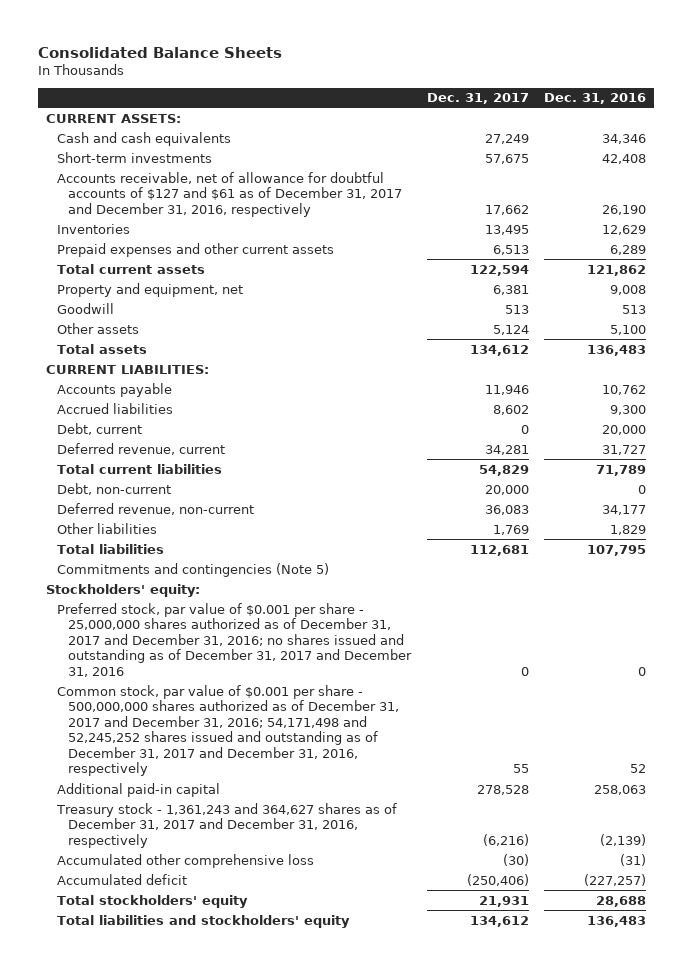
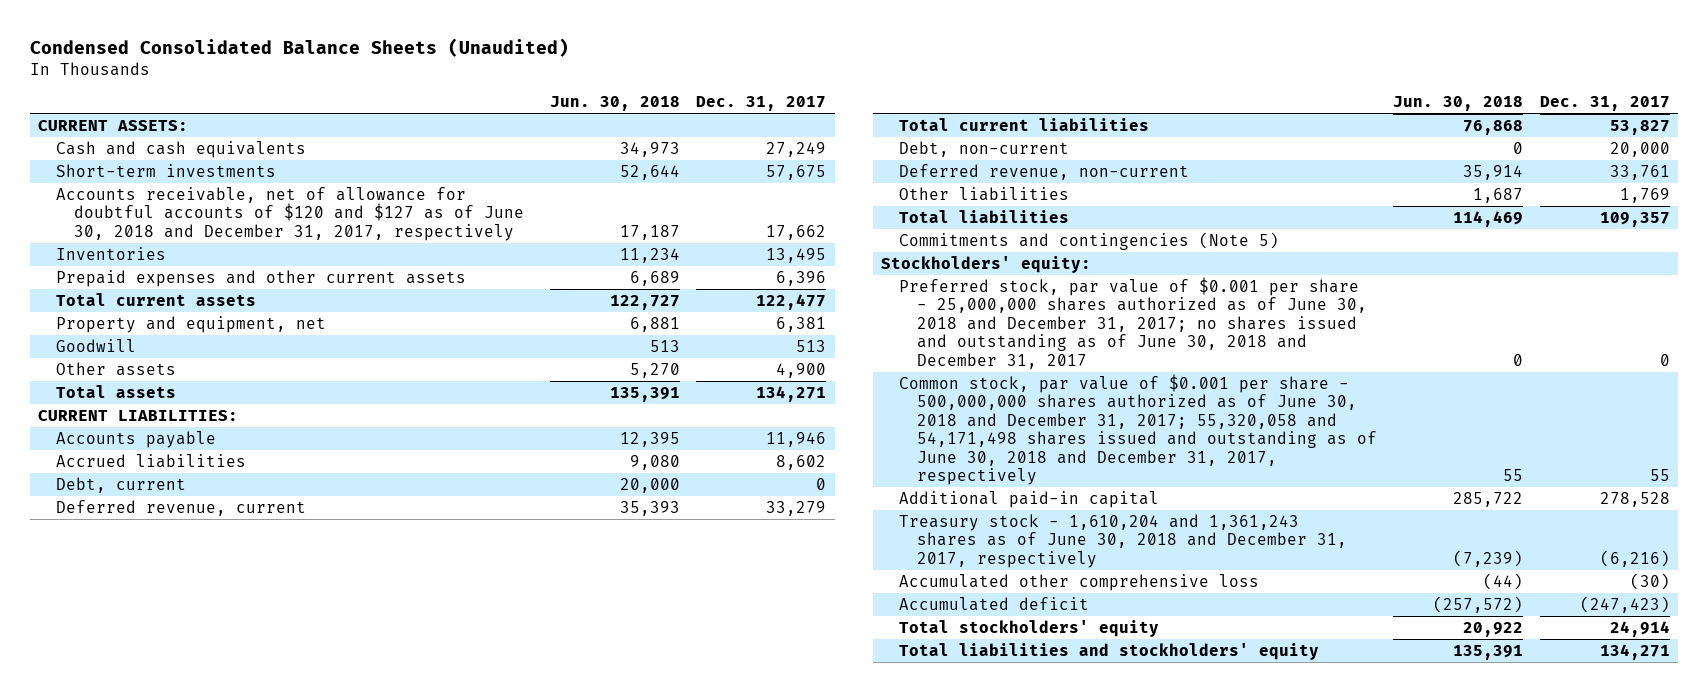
[38,46,283,58] Consolidated Balance Sheets -> [29,37,569,57] Condensed Consolidated Balance Sheets (Unaudited)
[543,93,646,105] Dec. 31, 2016 -> none
none -> [549,95,680,111] Jun. 30, 2018
[57,171,403,217] Accounts receivable, net of allowance for doubtful accounts of $127 and $61 as of December 31, 2017 and December 31, 2016, respectively -> [55,186,524,241] Accounts receivable, net of allowance for doubtful accounts of $120 and $127 as of June 30, 2018 and December 31, 2017, respectively
[492,244,529,255] 6,513 -> [776,270,827,286] 6,396
[469,264,529,276] 122,594 -> [756,293,827,310] 122,477
[492,324,529,335] 5,124 -> [776,362,827,378] 4,900
[469,344,529,356] 134,612 -> [756,385,827,402] 134,271
[484,444,529,455] 34,281 -> [766,500,827,516] 33,279
[478,464,529,476] 54,829 -> [1609,119,1670,135] 53,827
[484,504,529,515] 36,083 -> [1609,164,1670,180] 33,761
[469,544,529,556] 112,681 -> [1599,211,1670,227] 109,357
[57,602,413,677] Preferred stock, par value of $0.001 per share - 25,000,000 shares authorized as of December 31, 2017 and December 31, 2016; no shares issued and outstanding as of December 31, 2017 and December 31, 2016 -> [899,276,1367,369] Preferred stock, par value of $0.001 per share - 25,000,000 shares authorized as of June 30, 2018 and December 31, 2017; no shares issued and outstanding as of June 30, 2018 and December 31, 2017
[57,684,400,777] Common stock, par value of $0.001 per share - 500,000,000 shares authorized as of December 31, 2017 and December 31, 2016; 54,171,498 and 52,245,252 shares issued and outstanding as of December 31, 2017 and December 31, 2016, respectively -> [899,373,1377,486] Common stock, par value of $0.001 per share - 500,000,000 shares authorized as of June 30, 2018 and December 31, 2017; 55,320,058 and 54,171,498 shares issued and outstanding as of June 30, 2018 and December 31, 2017, respectively
[56,802,398,848] Treasury stock - 1,361,243 and 364,627 shares as of December 31, 2017 and December 31, 2016, respectively -> [899,513,1347,568] Treasury stock - 1,610,204 and 1,361,243 shares as of June 30, 2018 and December 31, 2017, respectively
[466,873,529,886] (250,406) -> [1579,595,1670,613] (247,423)
[478,895,529,907] 21,931 -> [1609,620,1670,637] 24,914
[469,915,529,927] 134,612 -> [1599,643,1670,660] 134,271

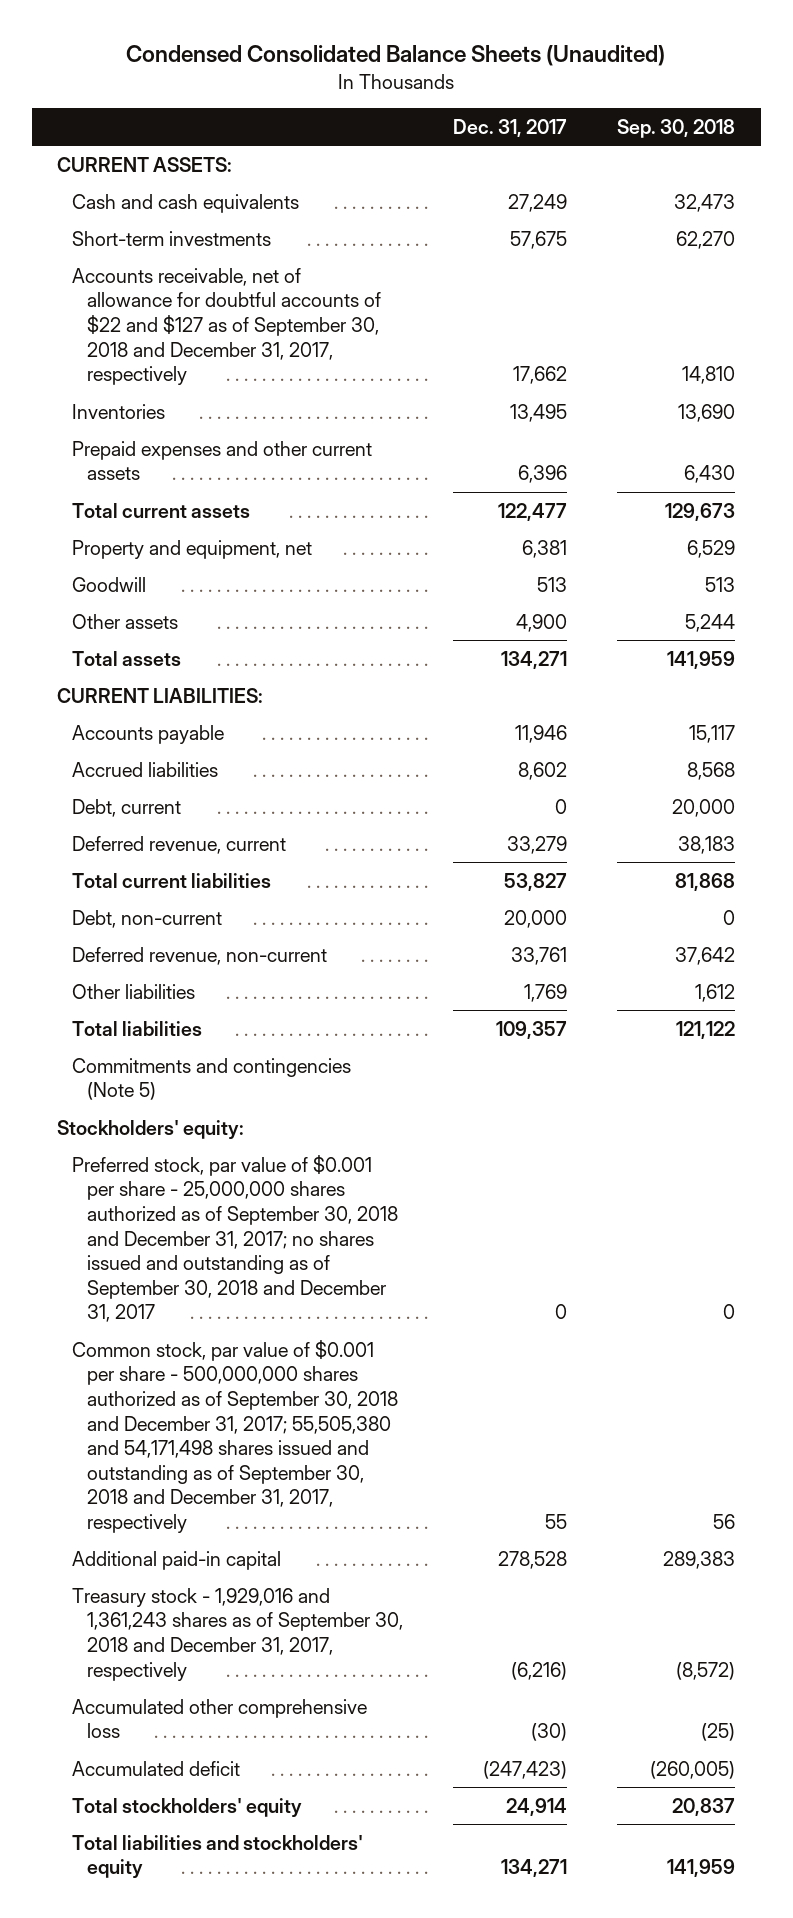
[549,95,680,111] Jun. 30, 2018 -> none
none -> [617,118,736,138] Sep. 30, 2018
[55,186,524,241] Accounts receivable, net of allowance for doubtful accounts of $120 and $127 as of June 30, 2018 and December 31, 2017, respectively -> [71,267,381,386] Accounts receivable, net of allowance for doubtful accounts of $22 and $127 as of September 30, 2018 and December 31, 2017, respectively
[899,276,1367,369] Preferred stock, par value of $0.001 per share - 25,000,000 shares authorized as of June 30, 2018 and December 31, 2017; no shares issued and outstanding as of June 30, 2018 and December 31, 2017 -> [71,1154,398,1323] Preferred stock, par value of $0.001 per share - 25,000,000 shares authorized as of September 30, 2018 and December 31, 2017; no shares issued and outstanding as of September 30, 2018 and December 31, 2017
[899,373,1377,486] Common stock, par value of $0.001 per share - 500,000,000 shares authorized as of June 30, 2018 and December 31, 2017; 55,320,058 and 54,171,498 shares issued and outstanding as of June 30, 2018 and December 31, 2017, respectively -> [71,1339,398,1533] Common stock, par value of $0.001 per share - 500,000,000 shares authorized as of September 30, 2018 and December 31, 2017; 55,505,380 and 54,171,498 shares issued and outstanding as of September 30, 2018 and December 31, 2017, respectively
[899,513,1347,568] Treasury stock - 1,610,204 and 1,361,243 shares as of June 30, 2018 and December 31, 2017, respectively -> [71,1587,403,1681] Treasury stock - 1,929,016 and 1,361,243 shares as of September 30, 2018 and December 31, 2017, respectively

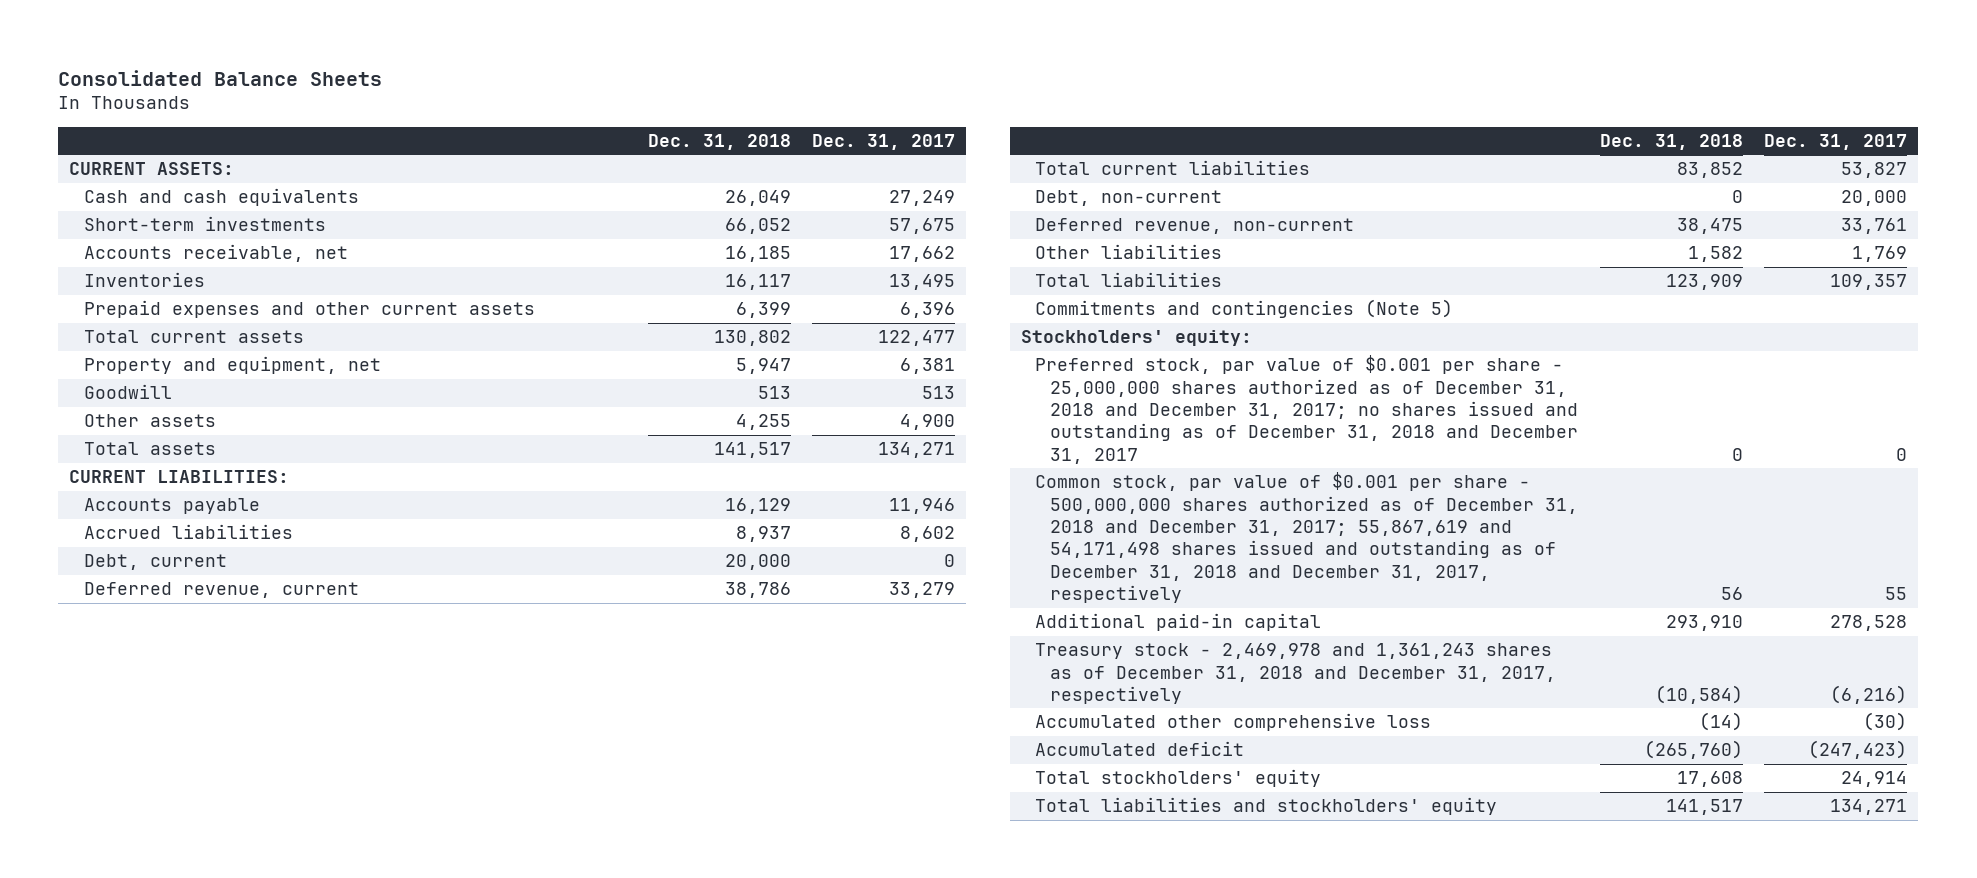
[126,45,666,67] Condensed Consolidated Balance Sheets (Unaudited) -> [58,69,383,86] Consolidated Balance Sheets
[617,118,736,138] Sep. 30, 2018 -> none
none -> [647,133,791,150] Dec. 31, 2018
[71,267,381,386] Accounts receivable, net of allowance for doubtful accounts of $22 and $127 as of September 30, 2018 and December 31, 2017, respectively -> [83,244,348,263] Accounts receivable, net
[71,1154,398,1323] Preferred stock, par value of $0.001 per share - 25,000,000 shares authorized as of September 30, 2018 and December 31, 2017; no shares issued and outstanding as of September 30, 2018 and December 31, 2017 -> [1035,355,1578,464] Preferred stock, par value of $0.001 per share - 25,000,000 shares authorized as of December 31, 2018 and December 31, 2017; no shares issued and outstanding as of December 31, 2018 and December 31, 2017
[71,1339,398,1533] Common stock, par value of $0.001 per share - 500,000,000 shares authorized as of September 30, 2018 and December 31, 2017; 55,505,380 and 54,171,498 shares issued and outstanding as of September 30, 2018 and December 31, 2017, respectively -> [1035,472,1578,604] Common stock, par value of $0.001 per share - 500,000,000 shares authorized as of December 31, 2018 and December 31, 2017; 55,867,619 and 54,171,498 shares issued and outstanding as of December 31, 2018 and December 31, 2017, respectively
[71,1587,403,1681] Treasury stock - 1,929,016 and 1,361,243 shares as of September 30, 2018 and December 31, 2017, respectively -> [1035,643,1556,704] Treasury stock - 2,469,978 and 1,361,243 shares as of December 31, 2018 and December 31, 2017, respectively

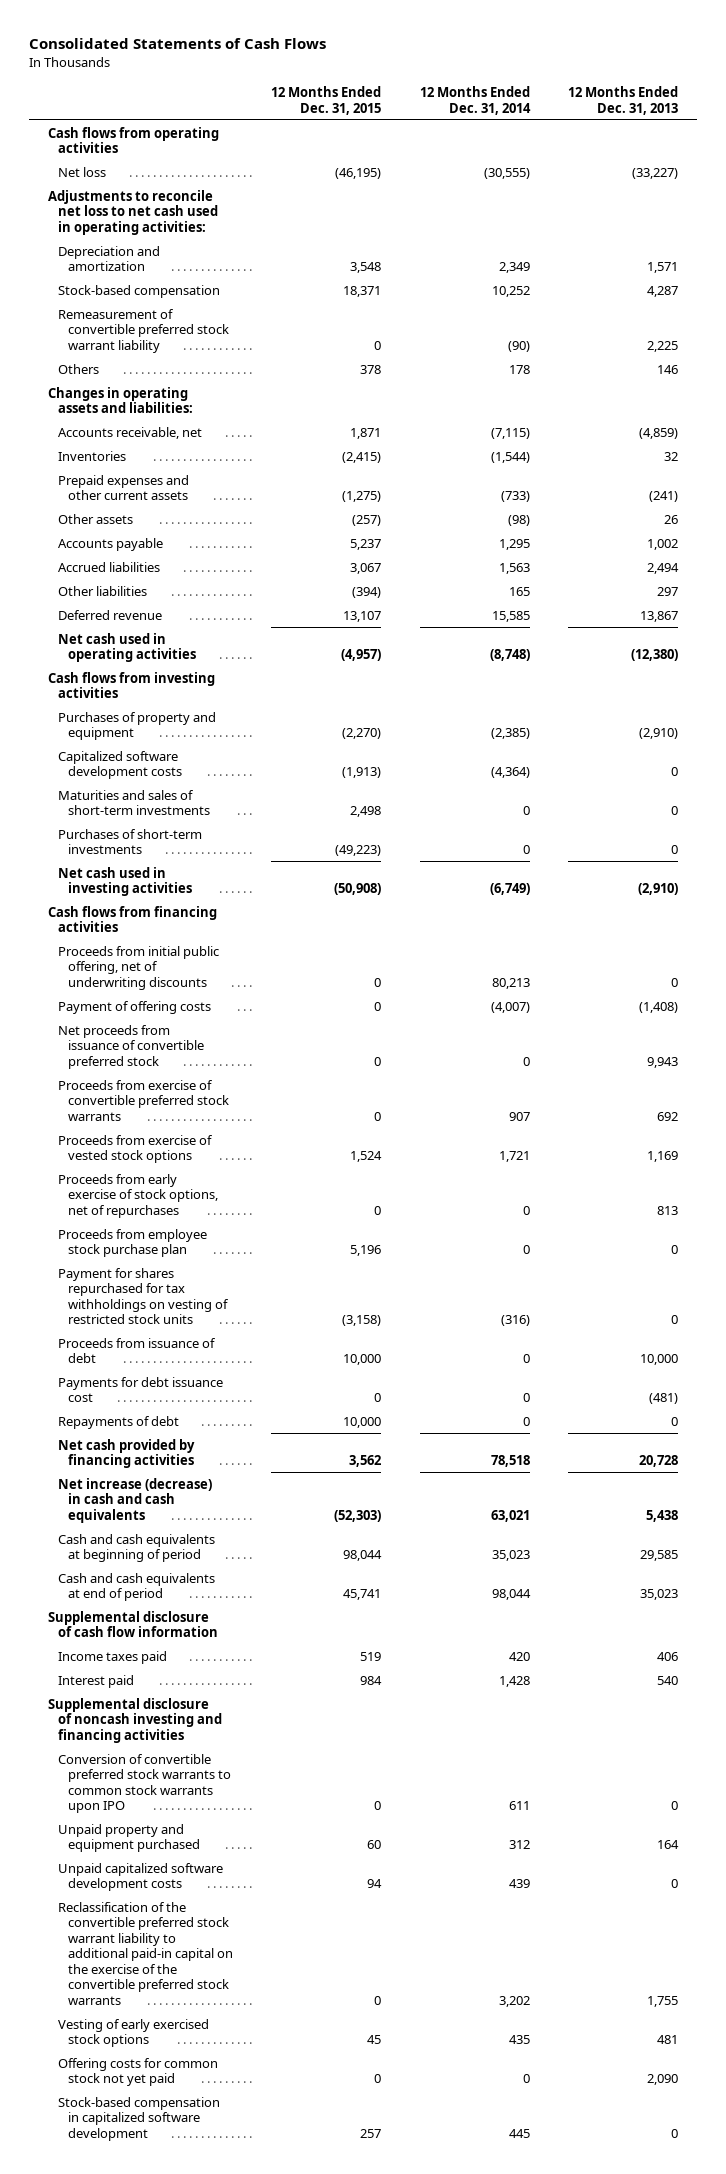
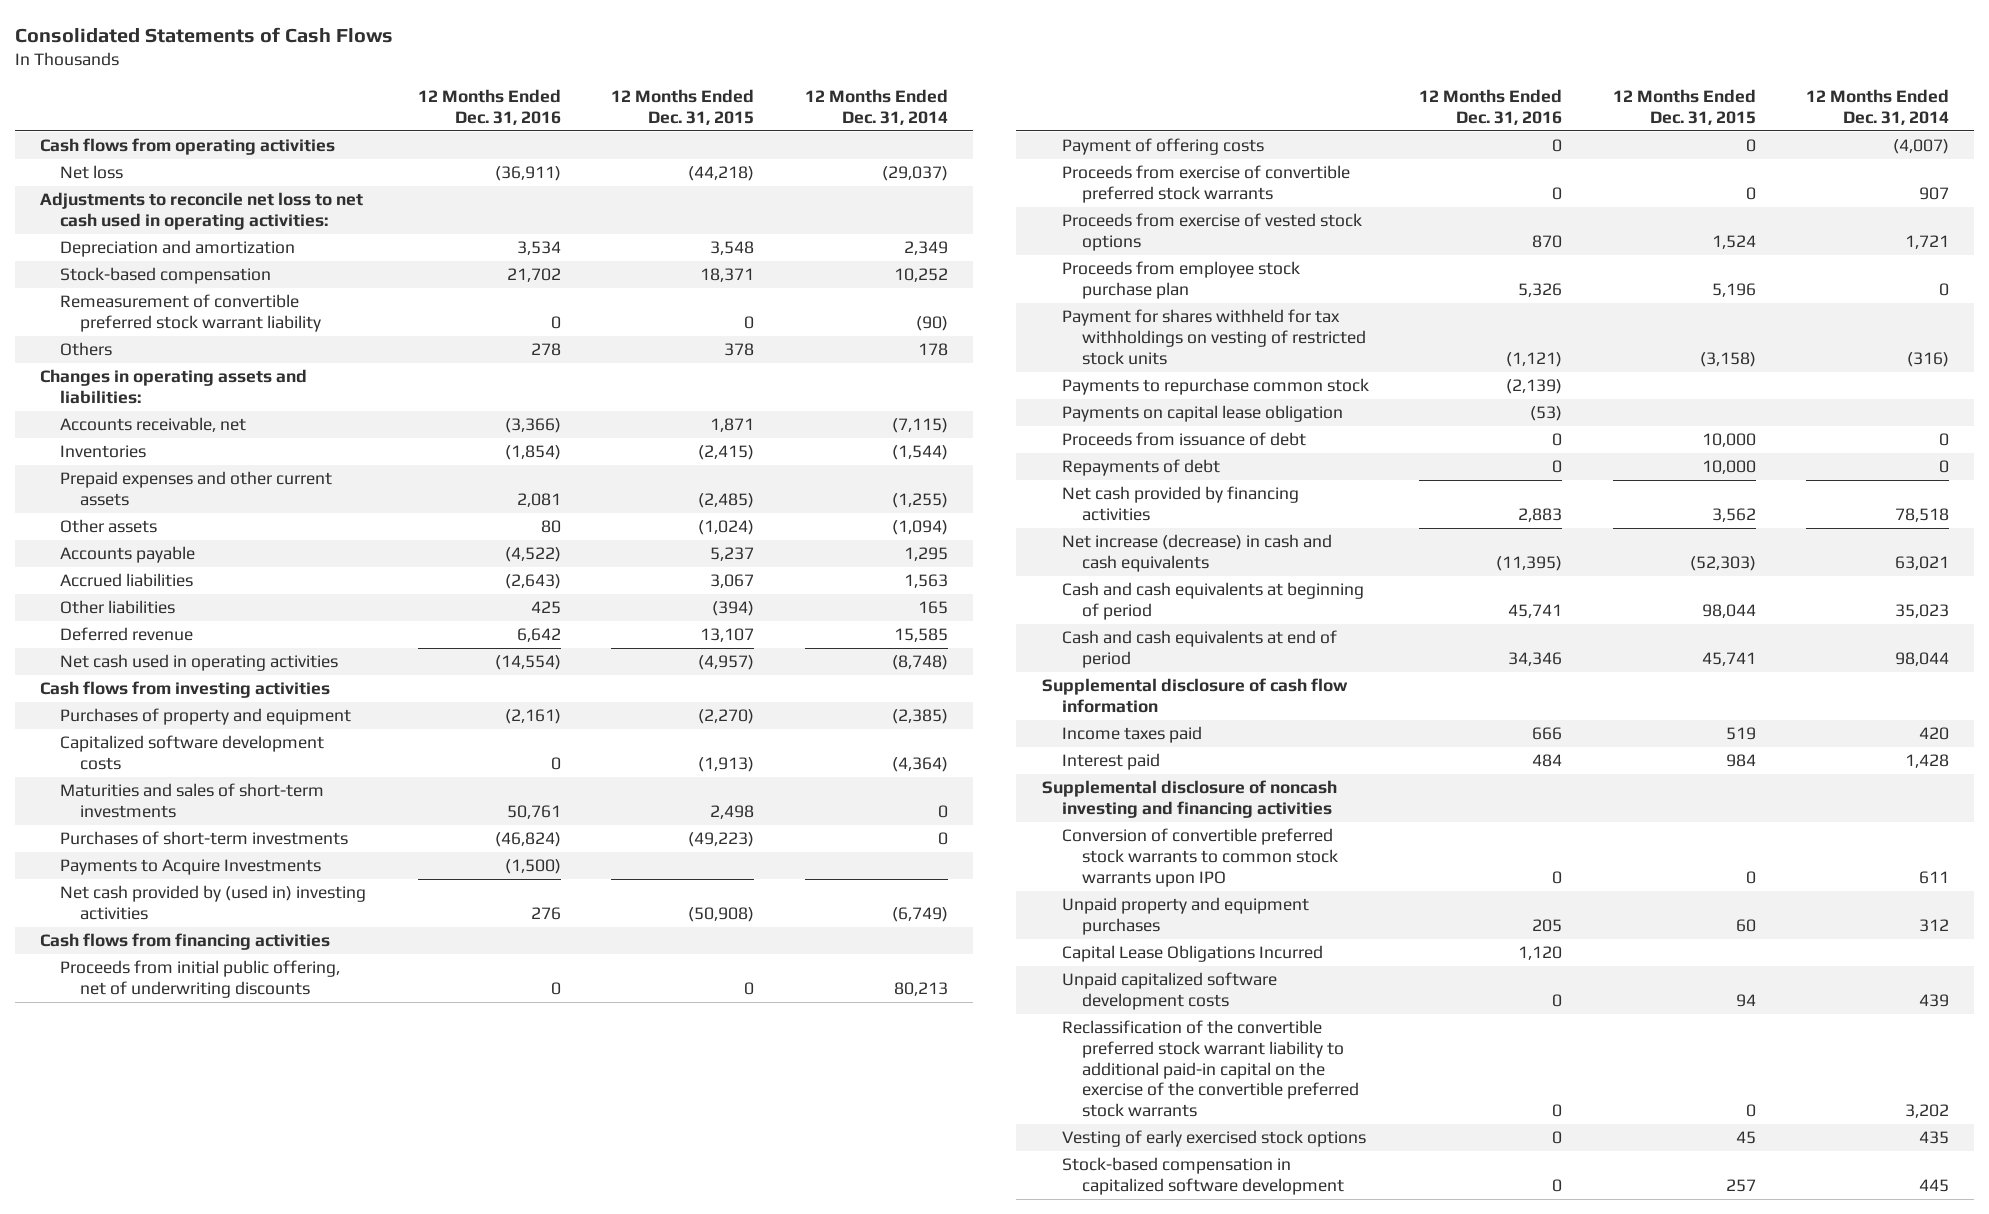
[567,85,678,115] 12 Months Ended Dec. 31, 2013 -> none
none -> [417,89,561,125] 12 Months Ended Dec. 31, 2016
[335,167,382,179] (46,195) -> [688,166,755,182] (44,218)
[483,167,530,179] (30,555) -> [881,166,948,182] (29,037)
[342,491,382,503] (1,275) -> [698,493,755,509] (2,485)
[500,491,530,503] (733) -> [891,493,948,509] (1,255)
[352,514,382,526] (257) -> [698,520,755,536] (1,024)
[507,514,530,526] (98) -> [891,520,948,536] (1,094)
none -> [60,859,322,876] Payments to Acquire Investments
[57,866,193,897] Net cash used in investing activities -> [60,885,367,921] Net cash provided by (used in) investing activities
[57,1024,205,1069] Net proceeds from issuance of convertible preferred stock -> none
[57,1173,219,1218] Proceeds from early exercise of stock options, net of repurchases -> none
[57,1267,230,1325] Payment for shares repurchased for tax withholdings on vesting of restricted stock units -> [1061,309,1366,365] Payment for shares withheld for tax withholdings on vesting of restricted stock units
none -> [1061,378,1369,396] Payments to repurchase common stock
none -> [1061,405,1343,423] Payments on capital lease obligation
[57,1376,223,1403] Payments for debt issuance cost -> none
[57,1823,201,1853] Unpaid property and equipment purchased -> [1061,897,1309,936] Unpaid property and equipment purchases
none -> [1061,945,1323,963] Capital Lease Obligations Incurred
[57,2057,218,2087] Offering costs for common stock not yet paid -> none

